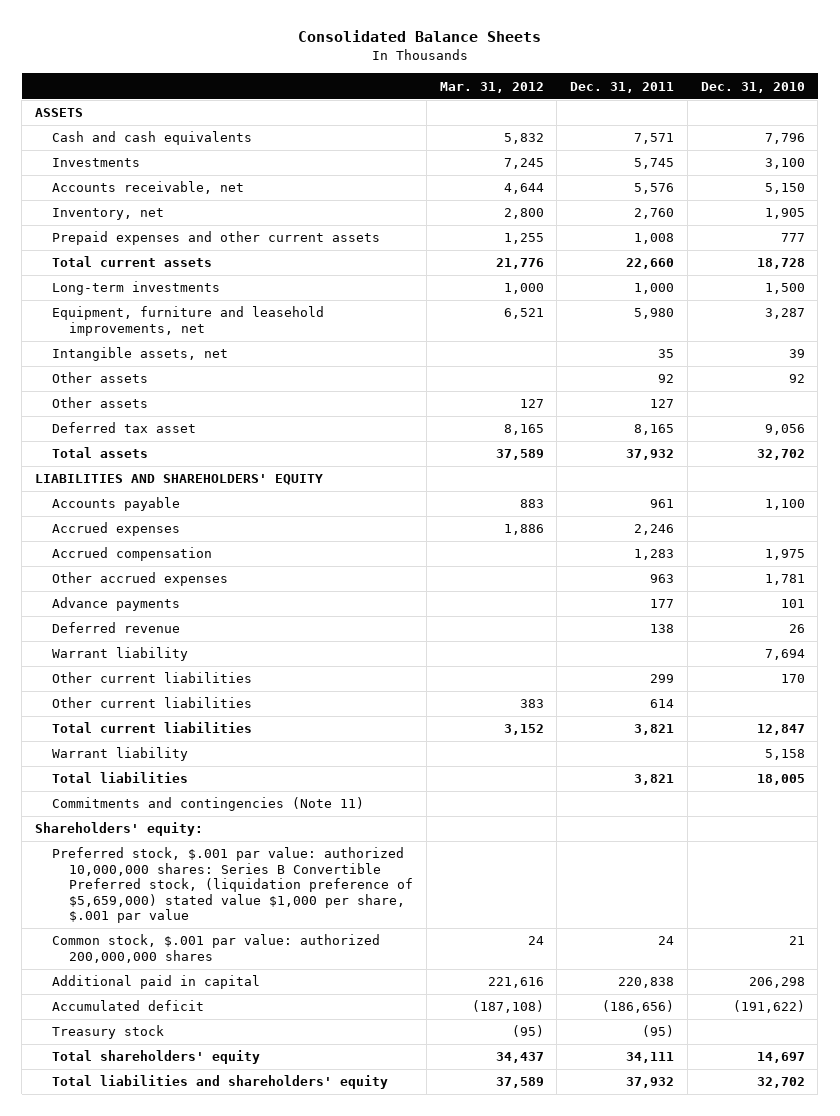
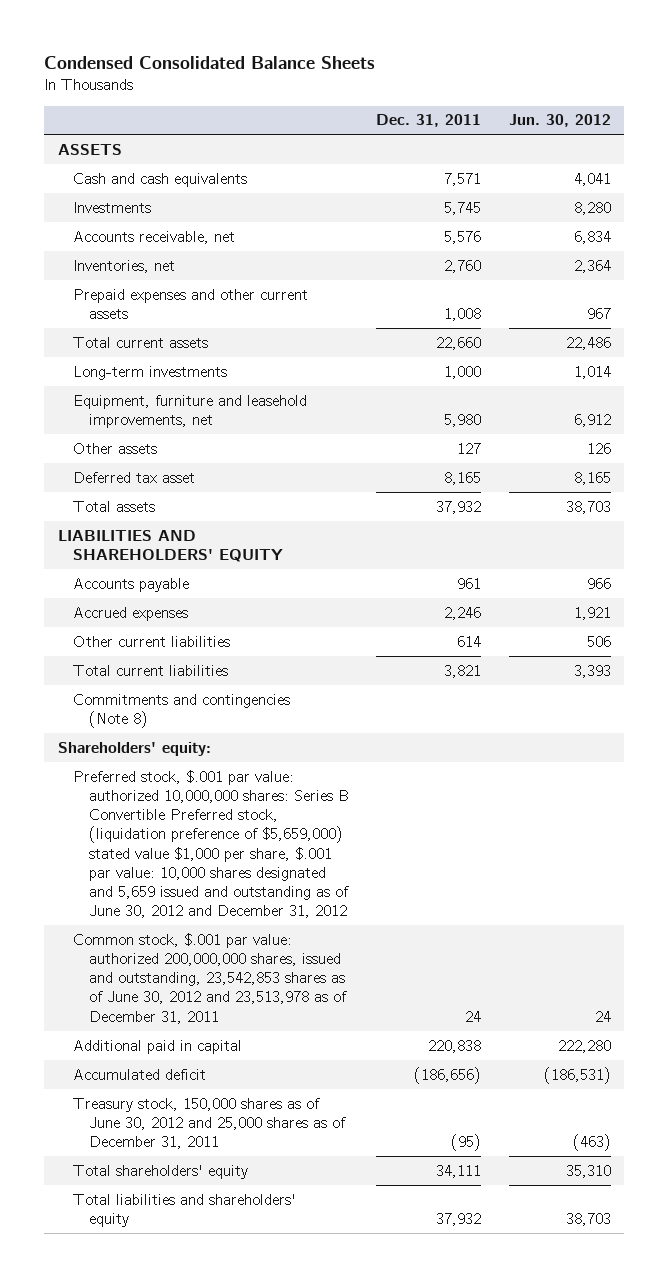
[297,30,541,43] Consolidated Balance Sheets -> [44,55,376,69] Condensed Consolidated Balance Sheets
[439,81,544,93] Mar. 31, 2012 -> none
[700,81,805,93] Dec. 31, 2010 -> none
none -> [508,114,611,128] Jun. 30, 2012
[52,208,165,221] Inventory, net -> [73,259,176,273] Inventories, net
[52,347,229,362] Intangible assets, net -> none
[52,372,149,384] Other assets -> none
[52,547,213,562] Accrued compensation -> none
[52,572,229,587] Other accrued expenses -> none
[52,597,181,612] Advance payments -> none
[52,622,181,634] Deferred revenue -> none
[52,647,189,662] Warrant liability -> none
[52,672,253,684] Other current liabilities -> none
[52,747,189,762] Warrant liability -> none
[52,772,189,784] Total liabilities -> none
[52,797,365,812] Commitments and contingencies (Note 11) -> [73,693,291,728] Commitments and contingencies (Note 8)
[52,847,414,923] Preferred stock, $.001 par value: authorized 10,000,000 shares: Series B Convertible Preferred stock, (liquidation preference of $5,659,000) stated value $1,000 per share, $.001 par value -> [73,769,350,919] Preferred stock, $.001 par value: authorized 10,000,000 shares: Series B Convertible Preferred stock, (liquidation preference of $5,659,000) stated value $1,000 per share, $.001 par value: 10,000 shares designated and 5,659 issued and outstanding as of June 30, 2012 and December 31, 2012
[52,934,381,963] Common stock, $.001 par value: authorized 200,000,000 shares -> [73,932,348,1024] Common stock, $.001 par value: authorized 200,000,000 shares, issued and outstanding, 23,542,853 shares as of June 30, 2012 and 23,513,978 as of December 31, 2011
[52,1025,165,1040] Treasury stock -> [73,1097,347,1150] Treasury stock, 150,000 shares as of June 30, 2012 and 25,000 shares as of December 31, 2011

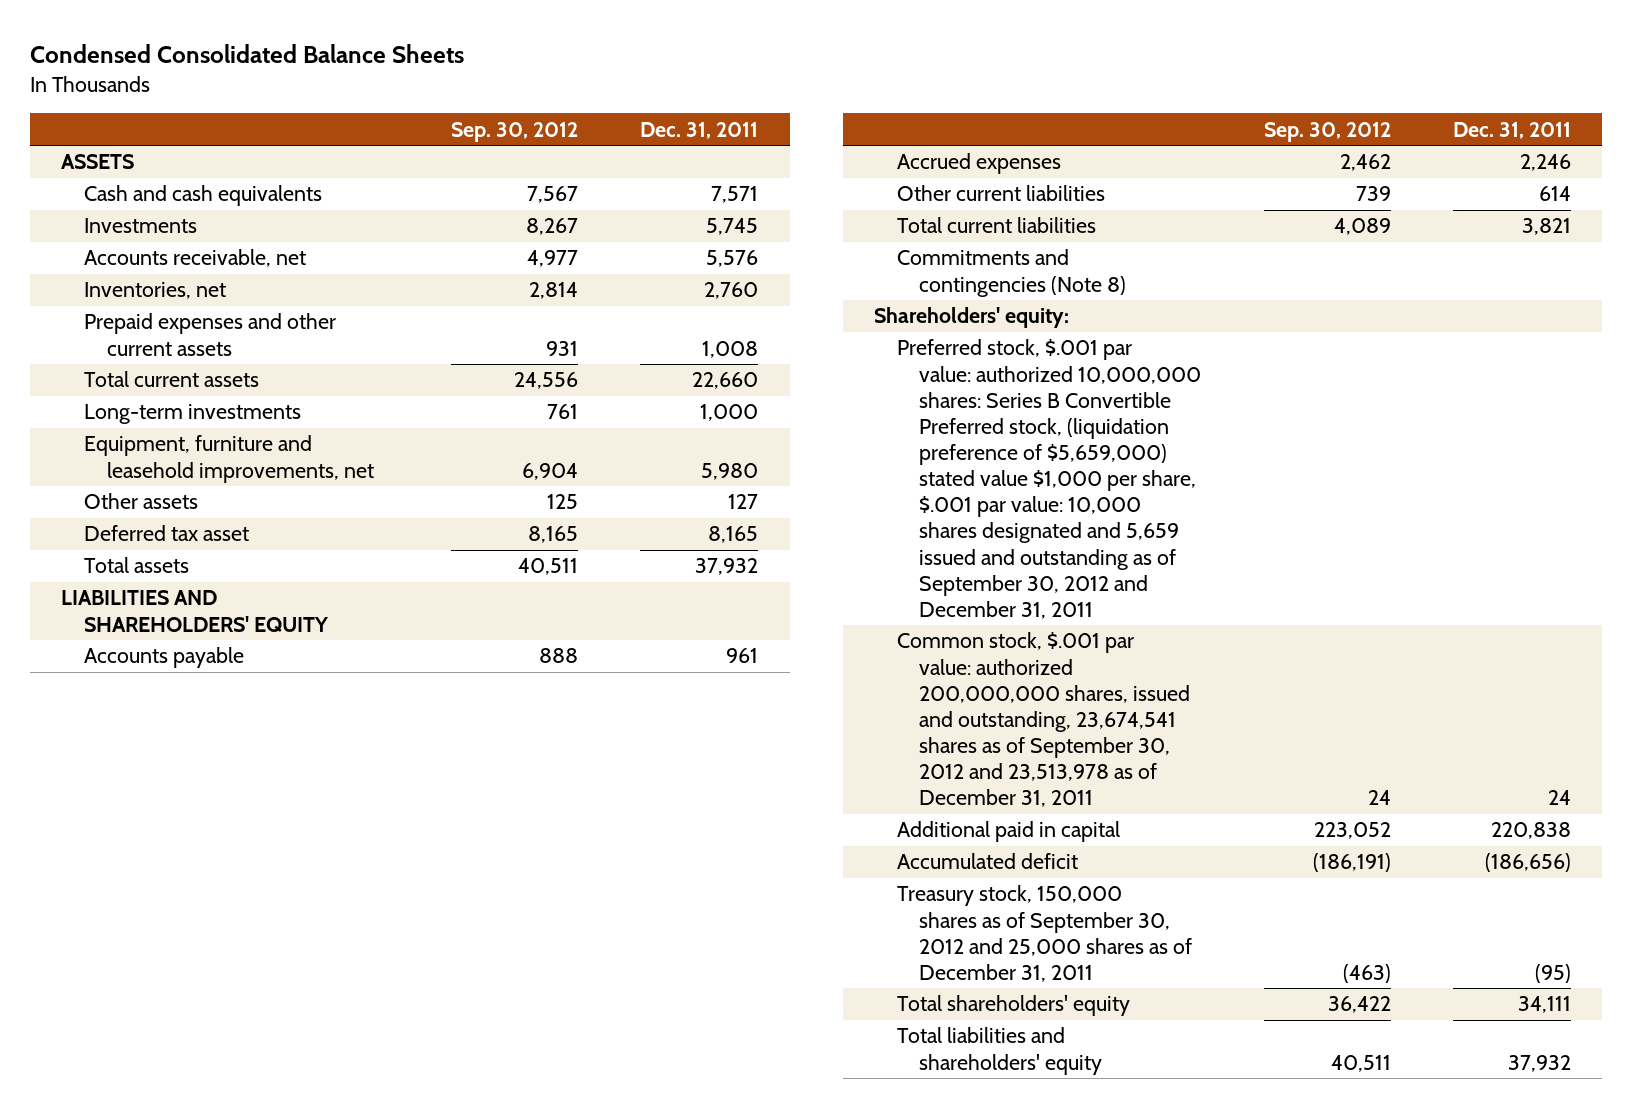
[508,114,611,128] Jun. 30, 2012 -> none
none -> [451,121,579,142] Sep. 30, 2012
[73,769,350,919] Preferred stock, $.001 par value: authorized 10,000,000 shares: Series B Convertible Preferred stock, (liquidation preference of $5,659,000) stated value $1,000 per share, $.001 par value: 10,000 shares designated and 5,659 issued and outstanding as of June 30, 2012 and December 31, 2012 -> [896,339,1202,619] Preferred stock, $.001 par value: authorized 10,000,000 shares: Series B Convertible Preferred stock, (liquidation preference of $5,659,000) stated value $1,000 per share, $.001 par value: 10,000 shares designated and 5,659 issued and outstanding as of September 30, 2012 and December 31, 2011
[73,932,348,1024] Common stock, $.001 par value: authorized 200,000,000 shares, issued and outstanding, 23,542,853 shares as of June 30, 2012 and 23,513,978 as of December 31, 2011 -> [896,632,1191,808] Common stock, $.001 par value: authorized 200,000,000 shares, issued and outstanding, 23,674,541 shares as of September 30, 2012 and 23,513,978 as of December 31, 2011
[73,1097,347,1150] Treasury stock, 150,000 shares as of June 30, 2012 and 25,000 shares as of December 31, 2011 -> [896,885,1193,982] Treasury stock, 150,000 shares as of September 30, 2012 and 25,000 shares as of December 31, 2011

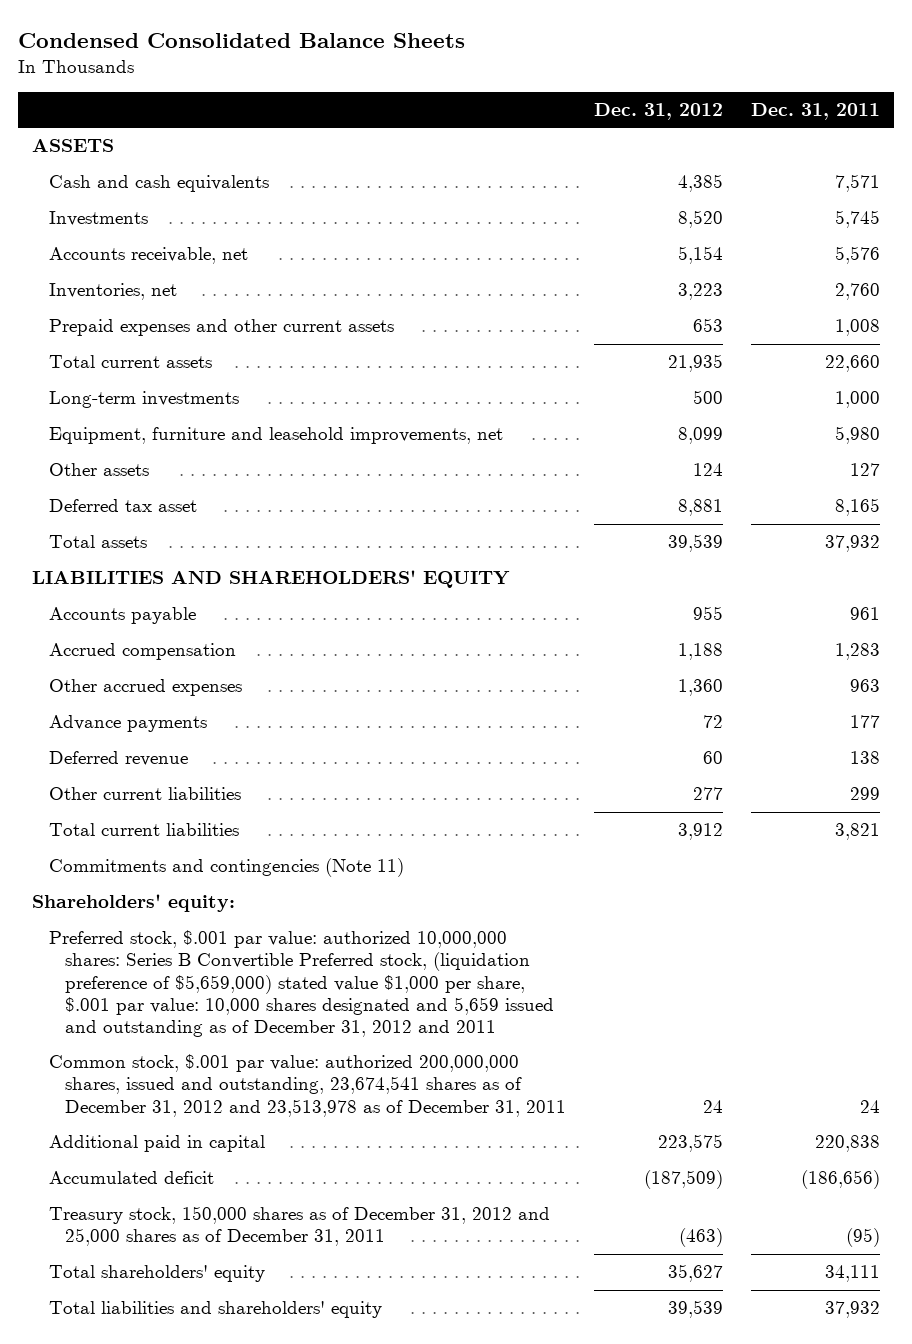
[451,121,579,142] Sep. 30, 2012 -> none
none -> [593,102,723,120] Dec. 31, 2012
none -> [48,643,236,661] Accrued compensation
[896,153,1061,175] Accrued expenses -> [48,679,242,697] Other accrued expenses
[1520,154,1572,172] 2,246 -> [849,679,880,693] 963
none -> [48,715,207,733] Advance payments
none -> [48,751,188,767] Deferred revenue
[1539,186,1572,202] 614 -> [849,787,880,801] 299
[896,249,1127,297] Commitments and contingencies (Note 8) -> [48,858,404,878] Commitments and contingencies (Note 11)
[896,339,1202,619] Preferred stock, $.001 par value: authorized 10,000,000 shares: Series B Convertible Preferred stock, (liquidation preference of $5,659,000) stated value $1,000 per share, $.001 par value: 10,000 shares designated and 5,659 issued and outstanding as of September 30, 2012 and December 31, 2011 -> [48,930,554,1038] Preferred stock, $.001 par value: authorized 10,000,000 shares: Series B Convertible Preferred stock, (liquidation preference of $5,659,000) stated value $1,000 per share, $.001 par value: 10,000 shares designated and 5,659 issued and outstanding as of December 31, 2012 and 2011
[896,632,1191,808] Common stock, $.001 par value: authorized 200,000,000 shares, issued and outstanding, 23,674,541 shares as of September 30, 2012 and 23,513,978 as of December 31, 2011 -> [48,1054,566,1117] Common stock, $.001 par value: authorized 200,000,000 shares, issued and outstanding, 23,674,541 shares as of December 31, 2012 and 23,513,978 as of December 31, 2011
[896,885,1193,982] Treasury stock, 150,000 shares as of September 30, 2012 and 25,000 shares as of December 31, 2011 -> [48,1206,550,1247] Treasury stock, 150,000 shares as of December 31, 2012 and 25,000 shares as of December 31, 2011

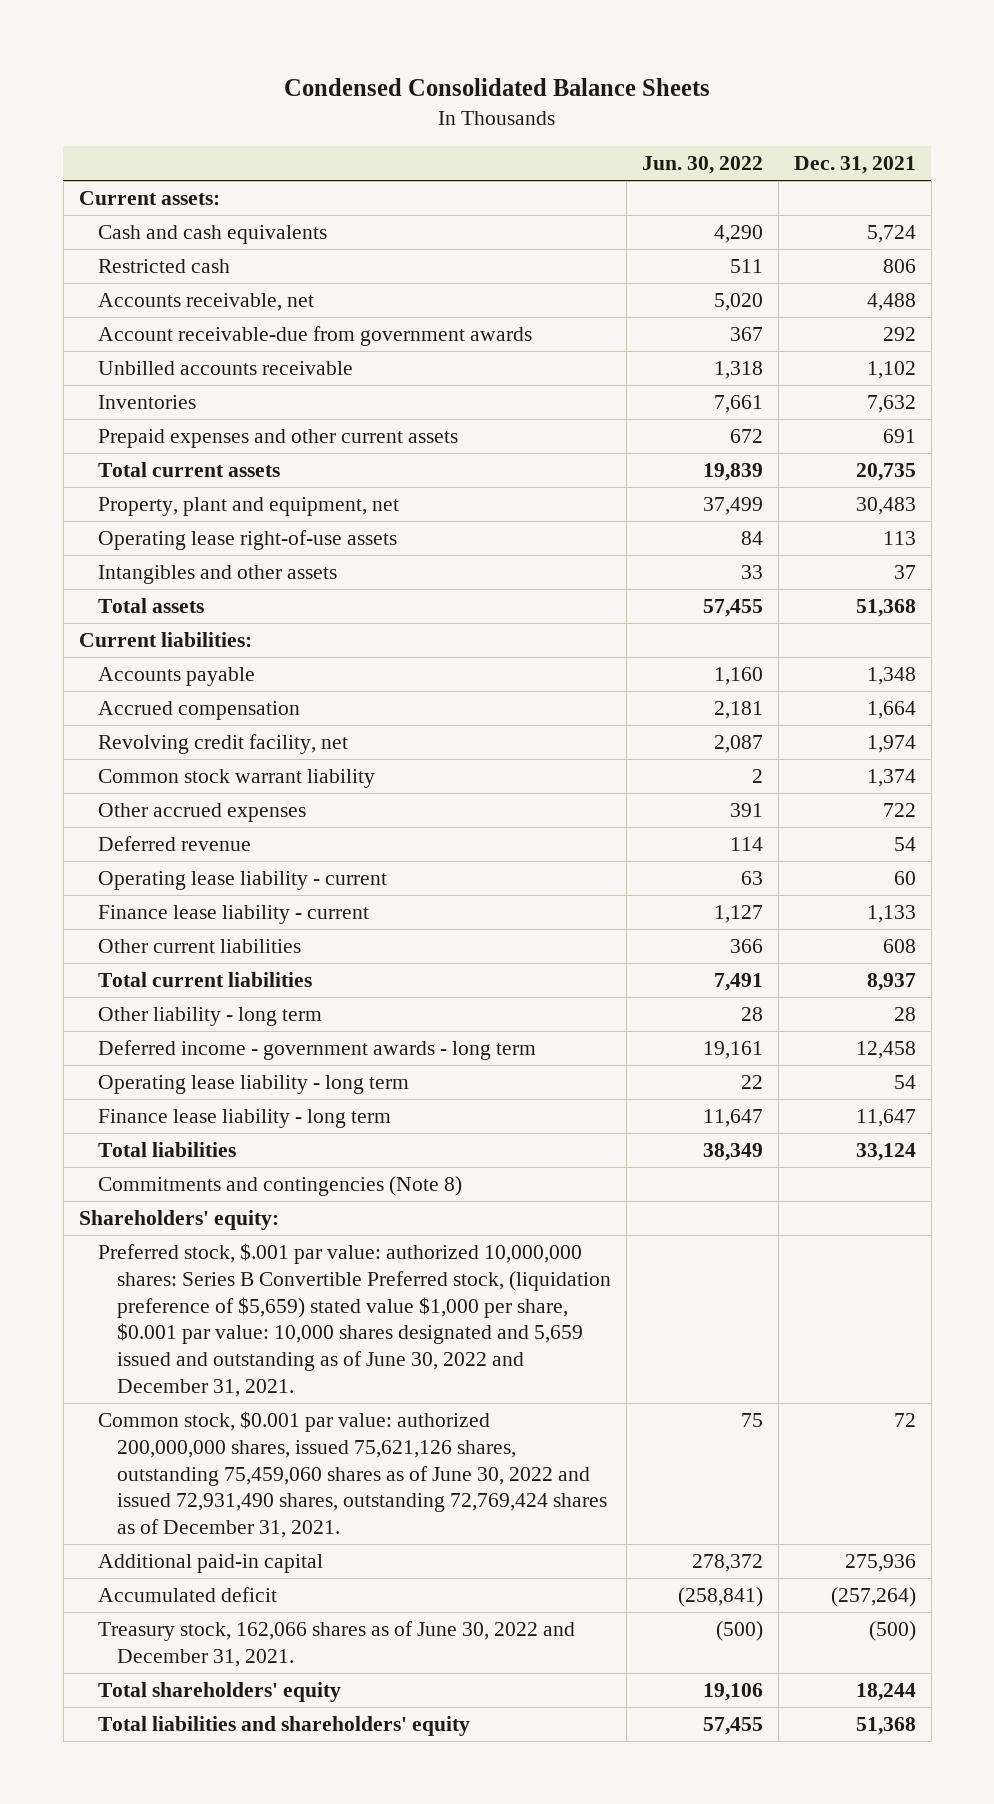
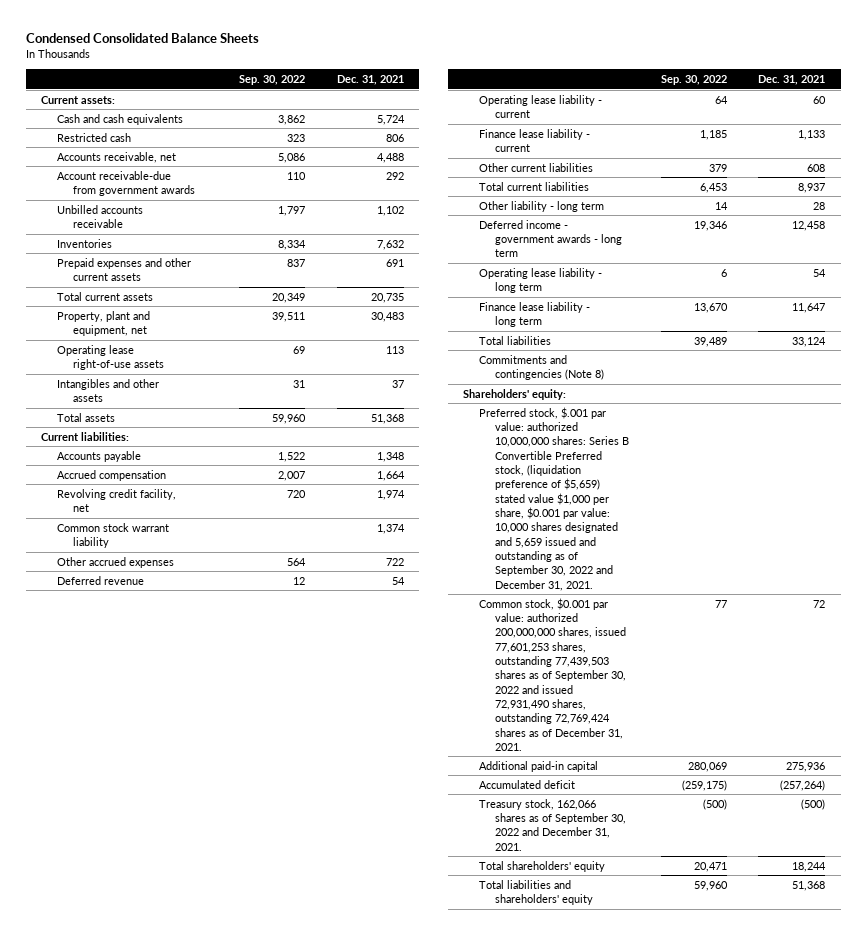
[641,156,763,175] Jun. 30, 2022 -> none
none -> [238,75,305,86] Sep. 30, 2022
[97,1242,611,1398] Preferred stock, $.001 par value: authorized 10,000,000 shares: Series B Convertible Preferred stock, (liquidation preference of $5,659) stated value $1,000 per share, $0.001 par value: 10,000 shares designated and 5,659 issued and outstanding as of June 30, 2022 and December 31, 2021. -> [479,406,630,591] Preferred stock, $.001 par value: authorized 10,000,000 shares: Series B Convertible Preferred stock, (liquidation preference of $5,659) stated value $1,000 per share, $0.001 par value: 10,000 shares designated and 5,659 issued and outstanding as of September 30, 2022 and December 31, 2021.
[97,1410,607,1539] Common stock, $0.001 par value: authorized 200,000,000 shares, issued 75,621,126 shares, outstanding 75,459,060 shares as of June 30, 2022 and issued 72,931,490 shares, outstanding 72,769,424 shares as of December 31, 2021. -> [479,597,627,751] Common stock, $0.001 par value: authorized 200,000,000 shares, issued 77,601,253 shares, outstanding 77,439,503 shares as of September 30, 2022 and issued 72,931,490 shares, outstanding 72,769,424 shares as of December 31, 2021.
[97,1620,575,1667] Treasury stock, 162,066 shares as of June 30, 2022 and December 31, 2021. -> [479,798,627,851] Treasury stock, 162,066 shares as of September 30, 2022 and December 31, 2021.

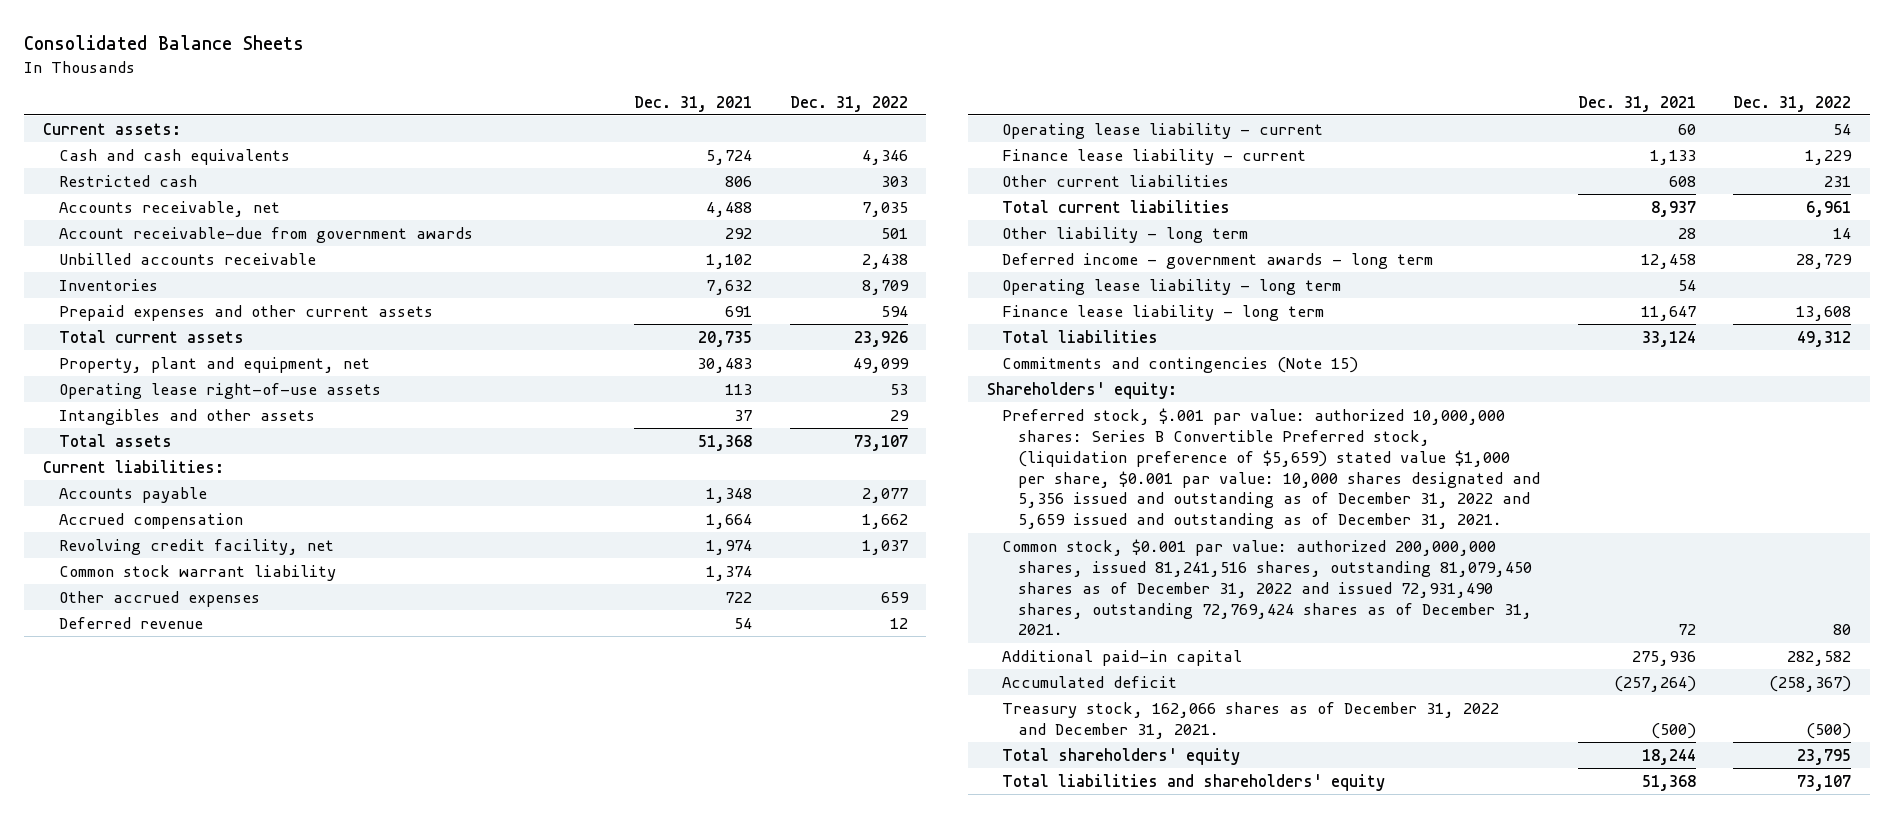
[25,33,259,44] Condensed Consolidated Balance Sheets -> [24,35,305,51] Consolidated Balance Sheets
[238,75,305,86] Sep. 30, 2022 -> none
none -> [789,95,908,112] Dec. 31, 2022
[479,354,605,380] Commitments and contingencies (Note 8) -> [1002,356,1359,373] Commitments and contingencies (Note 15)
[479,406,630,591] Preferred stock, $.001 par value: authorized 10,000,000 shares: Series B Convertible Preferred stock, (liquidation preference of $5,659) stated value $1,000 per share, $0.001 par value: 10,000 shares designated and 5,659 issued and outstanding as of September 30, 2022 and December 31, 2021. -> [1002,407,1541,530] Preferred stock, $.001 par value: authorized 10,000,000 shares: Series B Convertible Preferred stock, (liquidation preference of $5,659) stated value $1,000 per share, $0.001 par value: 10,000 shares designated and 5,356 issued and outstanding as of December 31, 2022 and 5,659 issued and outstanding as of December 31, 2021.
[479,597,627,751] Common stock, $0.001 par value: authorized 200,000,000 shares, issued 77,601,253 shares, outstanding 77,439,503 shares as of September 30, 2022 and issued 72,931,490 shares, outstanding 72,769,424 shares as of December 31, 2021. -> [1002,538,1533,636] Common stock, $0.001 par value: authorized 200,000,000 shares, issued 81,241,516 shares, outstanding 81,079,450 shares as of December 31, 2022 and issued 72,931,490 shares, outstanding 72,769,424 shares as of December 31, 2021.
[479,798,627,851] Treasury stock, 162,066 shares as of September 30, 2022 and December 31, 2021. -> [1002,701,1500,739] Treasury stock, 162,066 shares as of December 31, 2022 and December 31, 2021.

